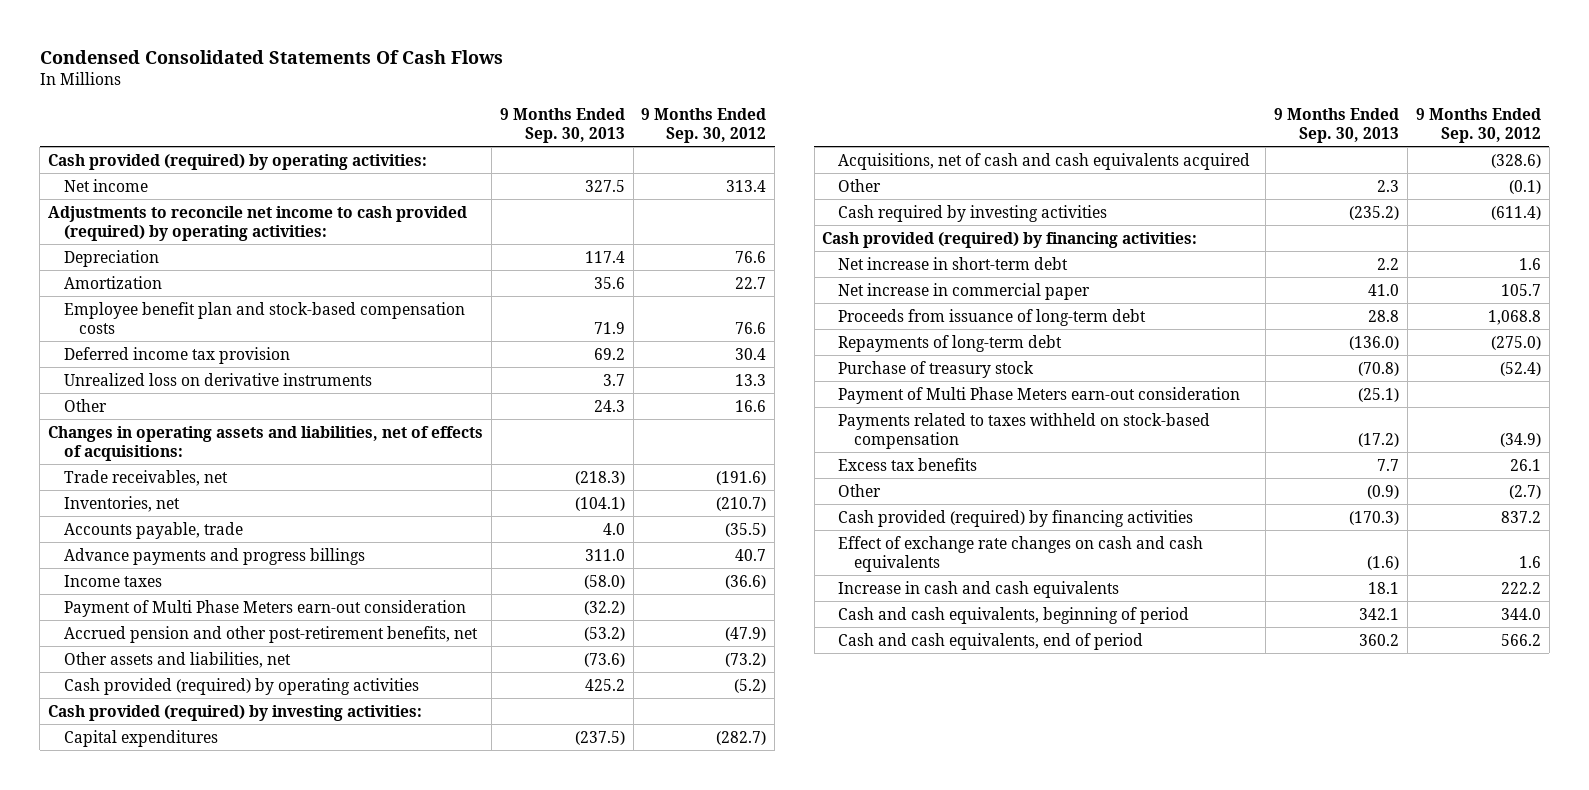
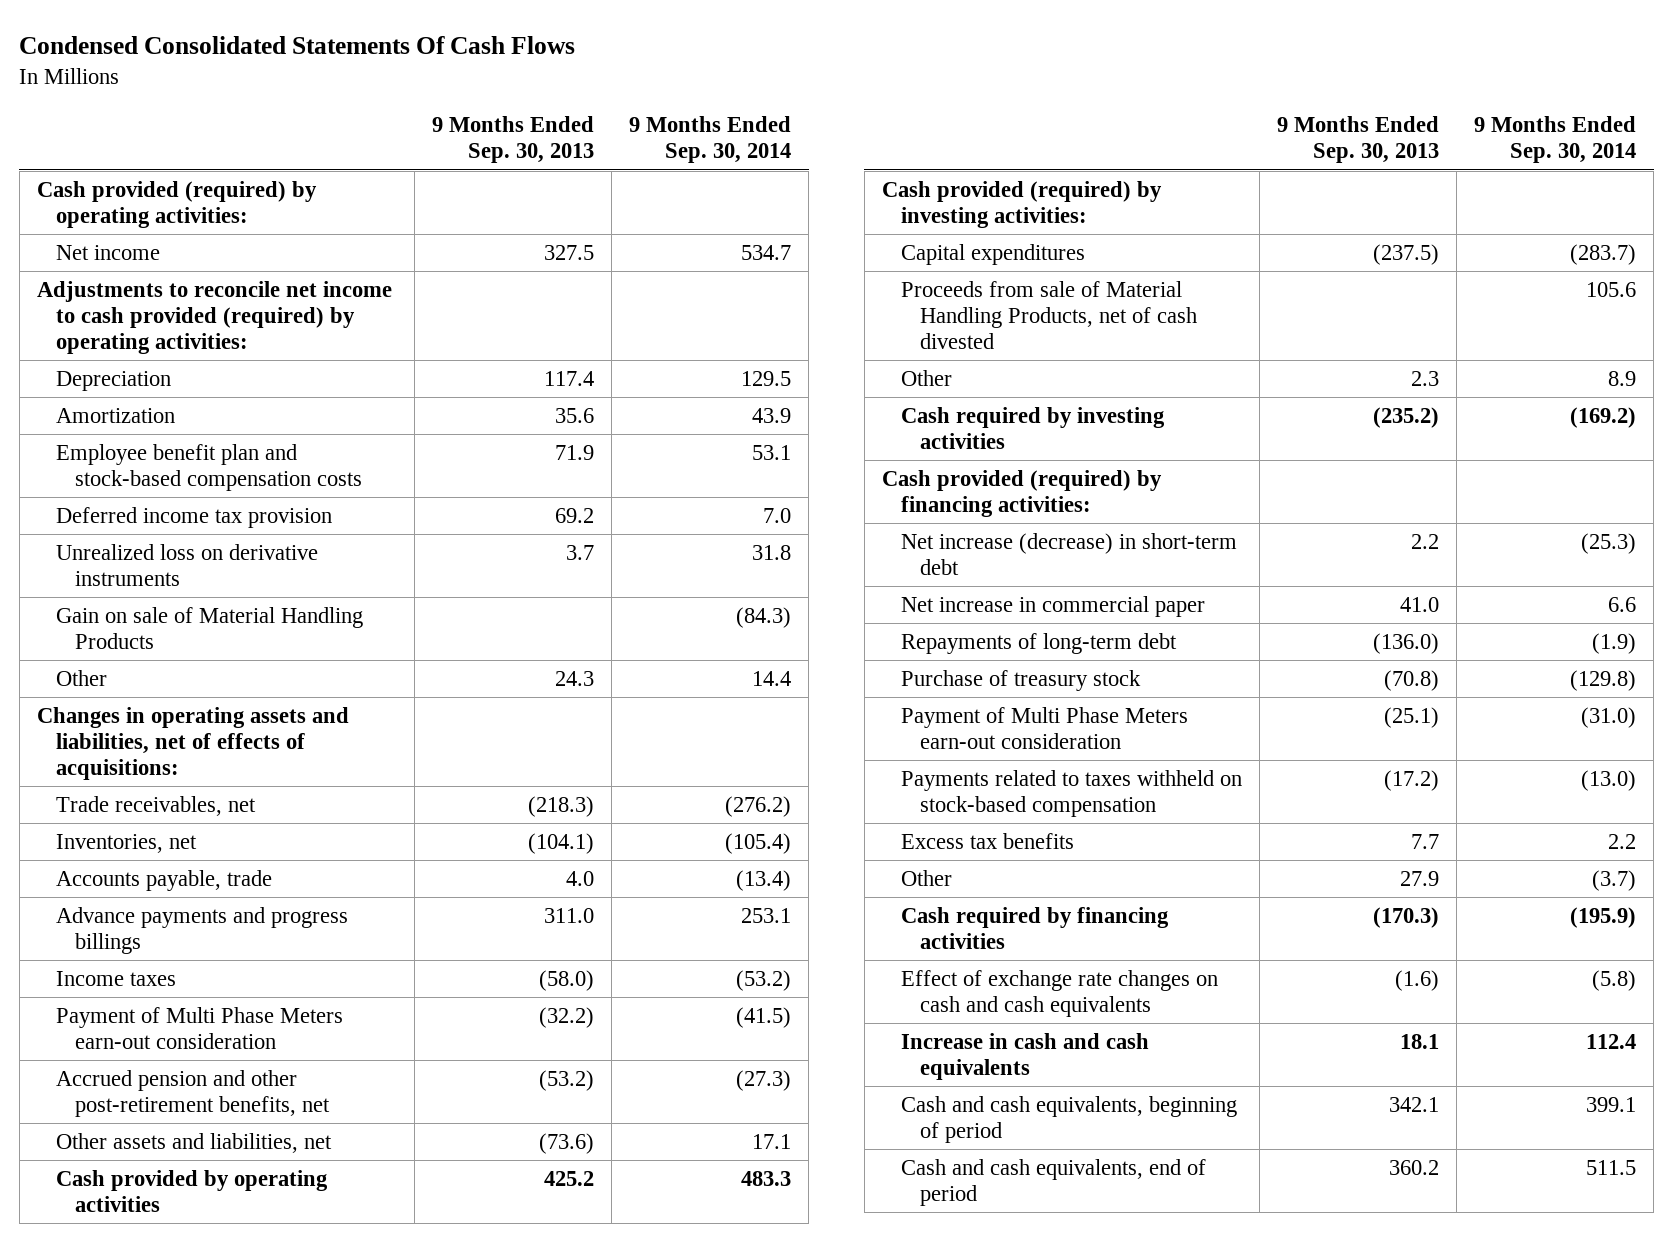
[641,107,767,143] 9 Months Ended Sep. 30, 2012 -> none
none -> [629,116,792,164] 9 Months Ended Sep. 30, 2014
none -> [55,606,363,650] Gain on sale of Material Handling Products
[63,677,419,695] Cash provided (required) by operating activities -> [55,1169,328,1213] Cash provided by operating activities
[838,152,1251,170] Acquisitions, net of cash and cash equivalents acquired -> none
none -> [901,280,1198,350] Proceeds from sale of Material Handling Products, net of cash divested
[838,256,1069,270] Net increase in short-term debt -> [901,532,1238,576] Net increase (decrease) in short-term debt
[838,308,1147,326] Proceeds from issuance of long-term debt -> none
[1367,484,1400,499] (0.9) -> [1400,870,1440,886] 27.9
[838,509,1194,527] Cash provided (required) by financing activities -> [901,906,1170,950] Cash required by financing activities

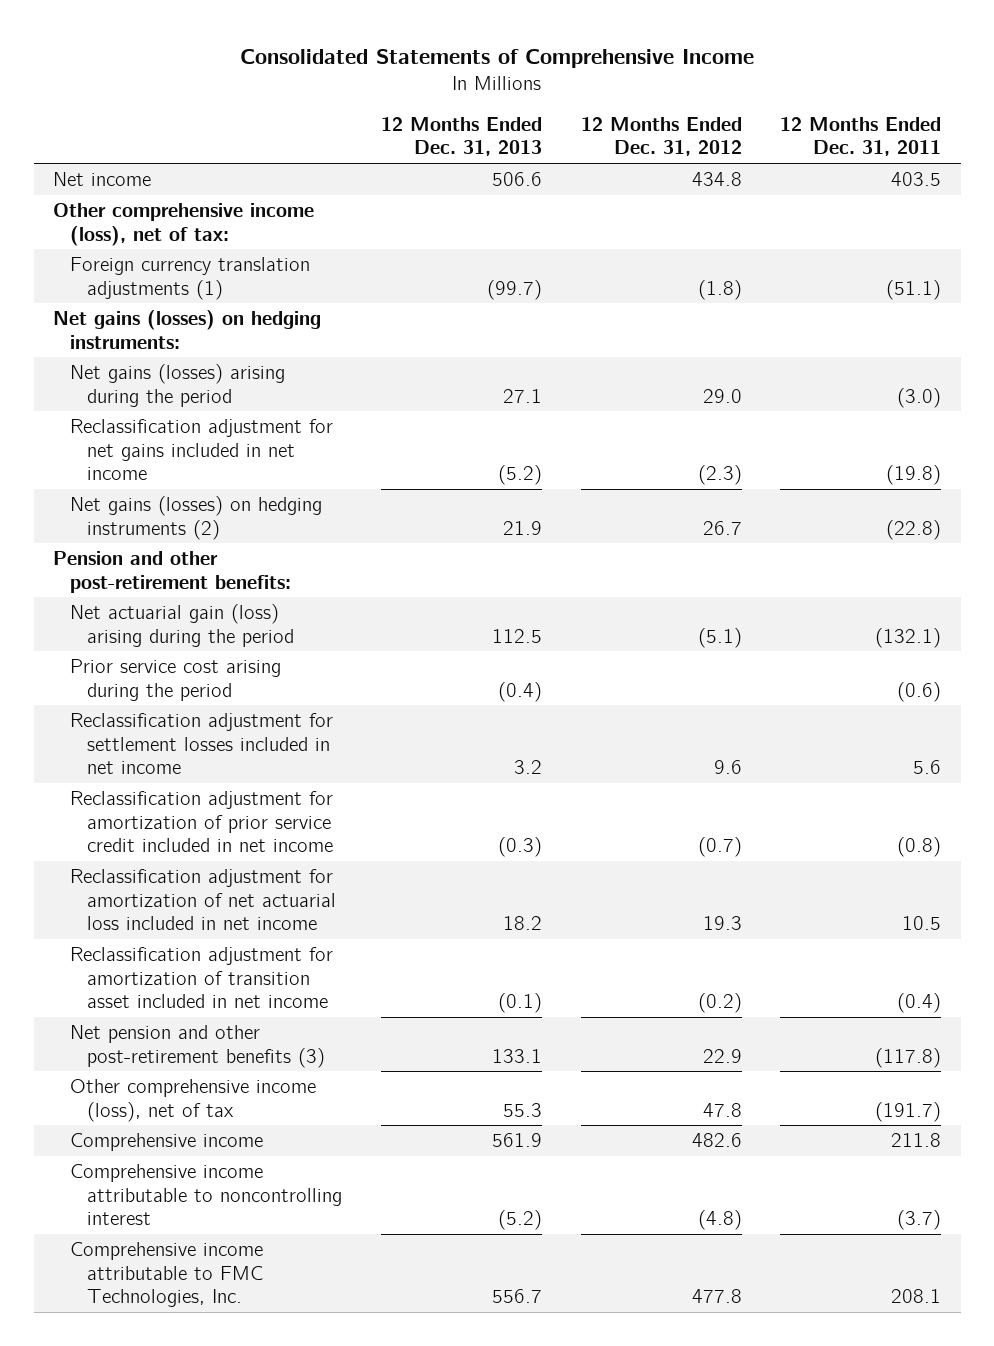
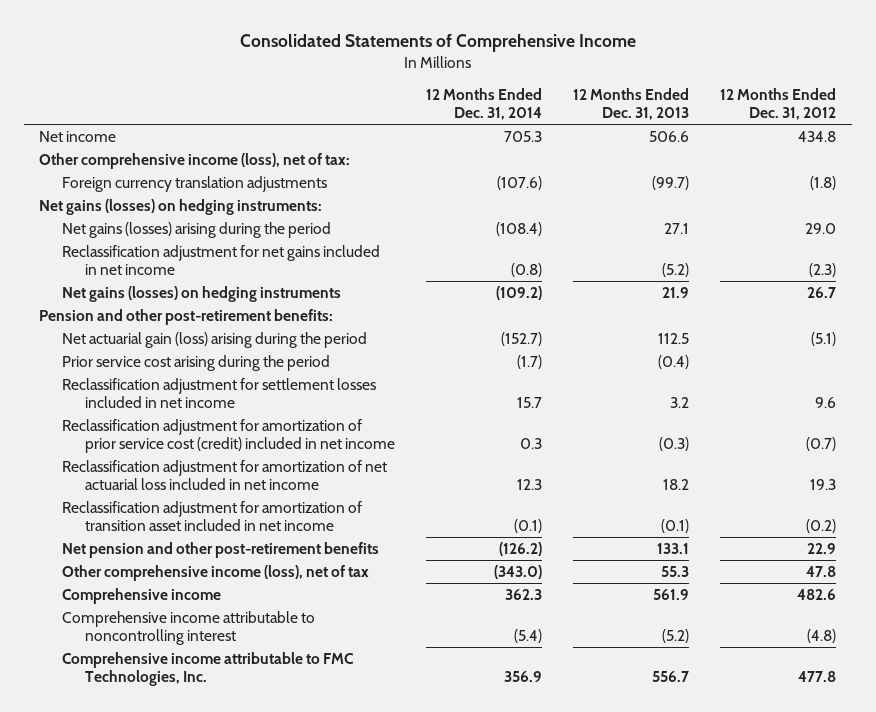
[780,116,942,157] 12 Months Ended Dec. 31, 2011 -> none
none -> [426,88,543,120] 12 Months Ended Dec. 31, 2014
[70,256,311,300] Foreign currency translation adjustments (1) -> [62,176,328,193] Foreign currency translation adjustments
[70,495,323,540] Net gains (losses) on hedging instruments (2) -> [62,286,342,303] Net gains (losses) on hedging instruments
[70,790,334,853] Reclassification adjustment for amortization of prior service credit included in net income -> [62,419,396,453] Reclassification adjustment for amortization of prior service cost (credit) included in net income
[70,1024,326,1068] Net pension and other post-retirement benefits (3) -> [62,542,380,559] Net pension and other post-retirement benefits

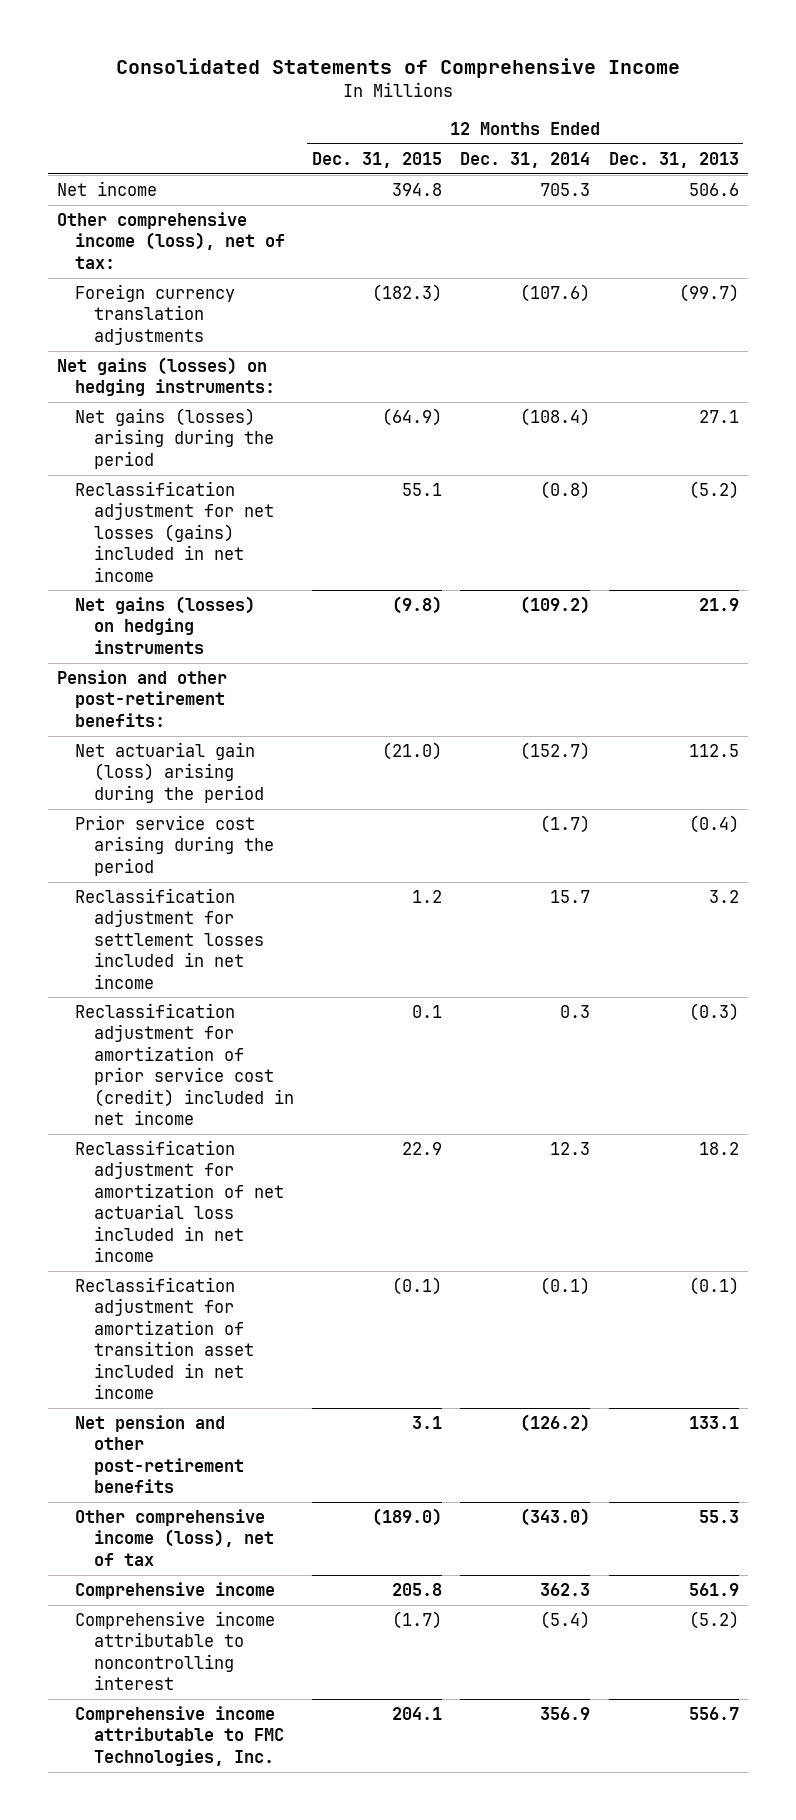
[720,88,837,120] 12 Months Ended Dec. 31, 2012 -> none
none -> [311,151,442,168] Dec. 31, 2015
[62,245,381,275] Reclassification adjustment for net gains included in net income -> [75,481,274,582] Reclassification adjustment for net losses (gains) included in net income

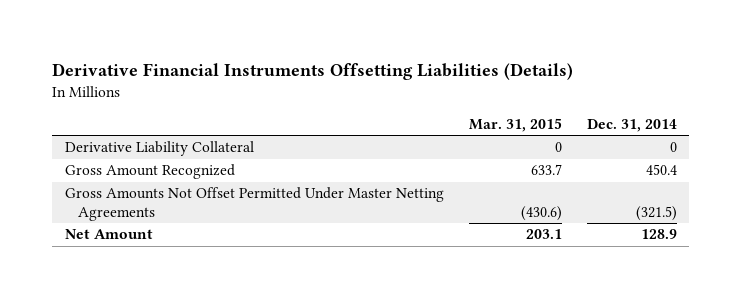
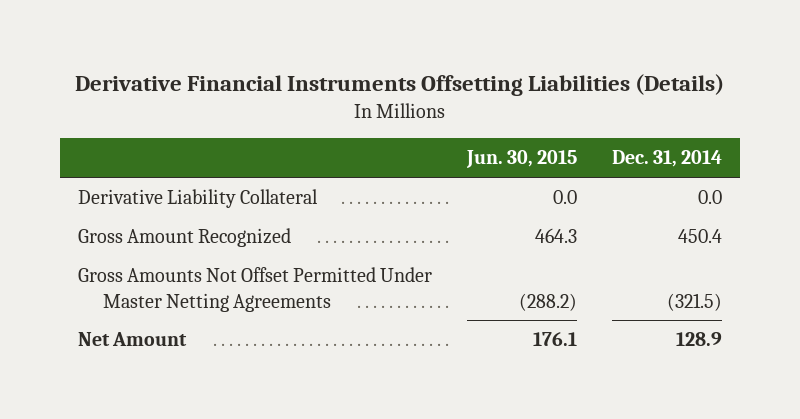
[468,118,562,133] Mar. 31, 2015 -> none
none -> [465,150,577,169] Jun. 30, 2015
[669,142,677,153] 0 -> [698,190,723,205] 0.0

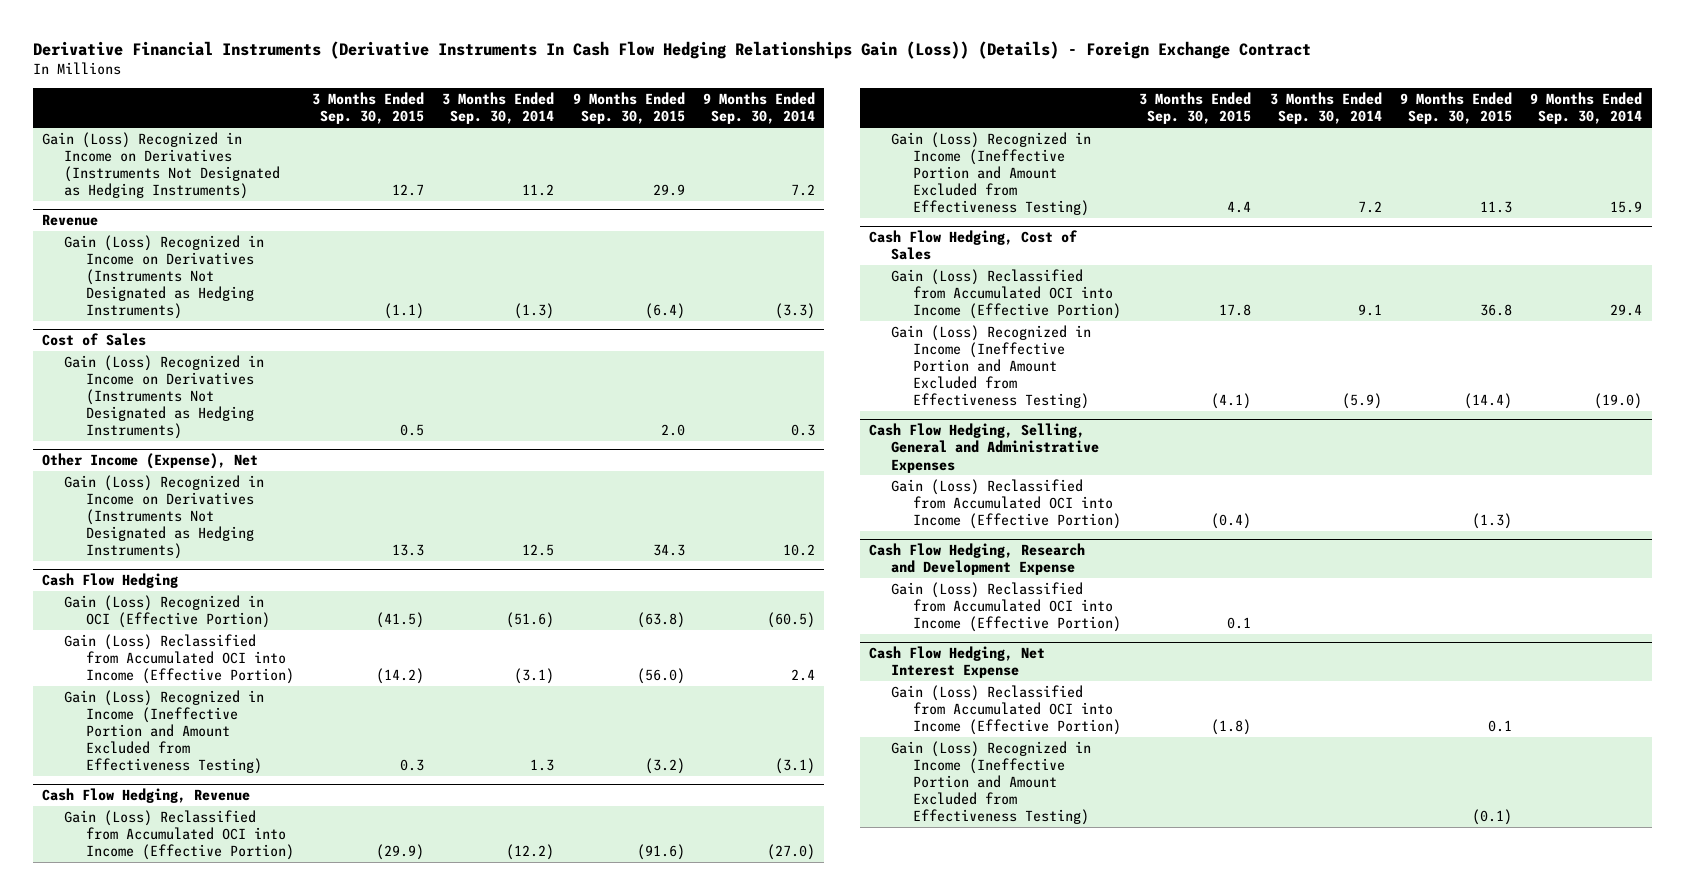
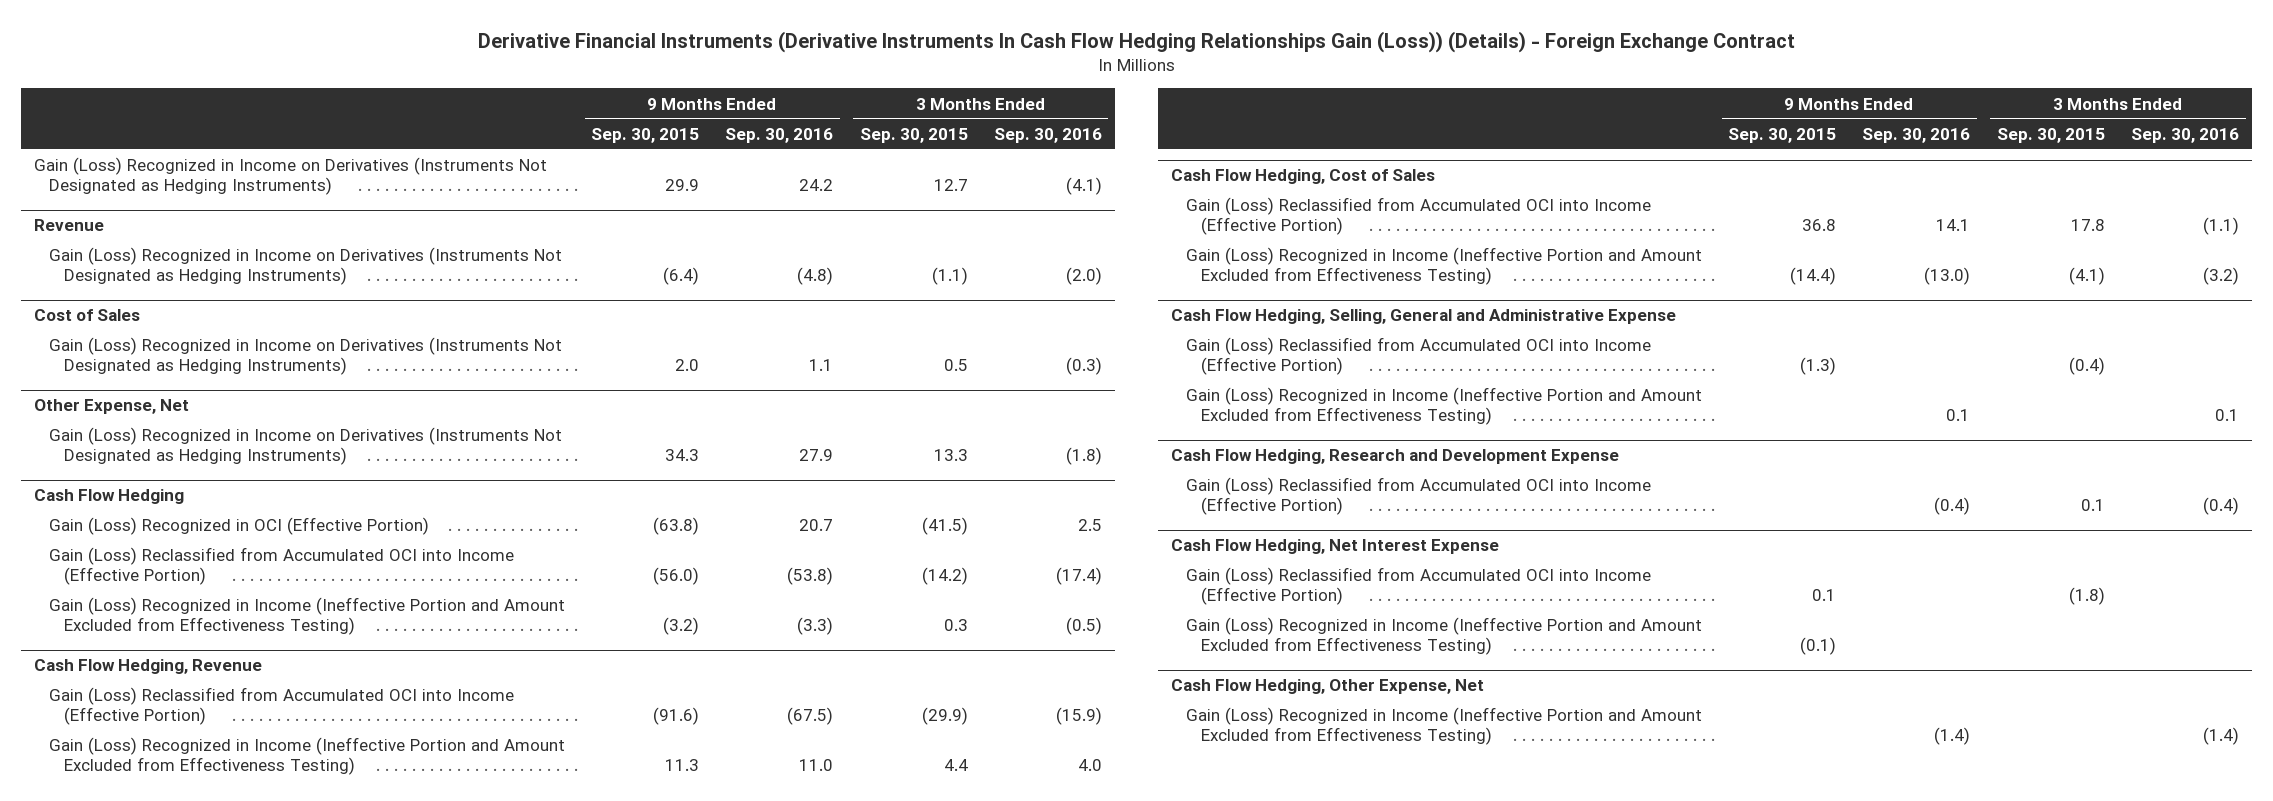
[442,92,555,125] 3 Months Ended Sep. 30, 2014 -> none
[703,92,816,125] 9 Months Ended Sep. 30, 2014 -> none
none -> [725,127,834,143] Sep. 30, 2016
none -> [993,127,1102,143] Sep. 30, 2016
[41,453,258,470] Other Income (Expense), Net -> [34,399,190,415] Other Expense, Net
[869,423,1100,473] Cash Flow Hedging, Selling, General and Administrative Expenses -> [1171,309,1677,325] Cash Flow Hedging, Selling, General and Administrative Expense
none -> [1186,387,1703,426] Gain (Loss) Recognized in Income (Ineffective Portion and Amount Excluded from Effectiveness Testing)
none -> [1171,679,1485,695] Cash Flow Hedging, Other Expense, Net
none -> [1186,707,1703,746] Gain (Loss) Recognized in Income (Ineffective Portion and Amount Excluded from Effectiveness Testing)

